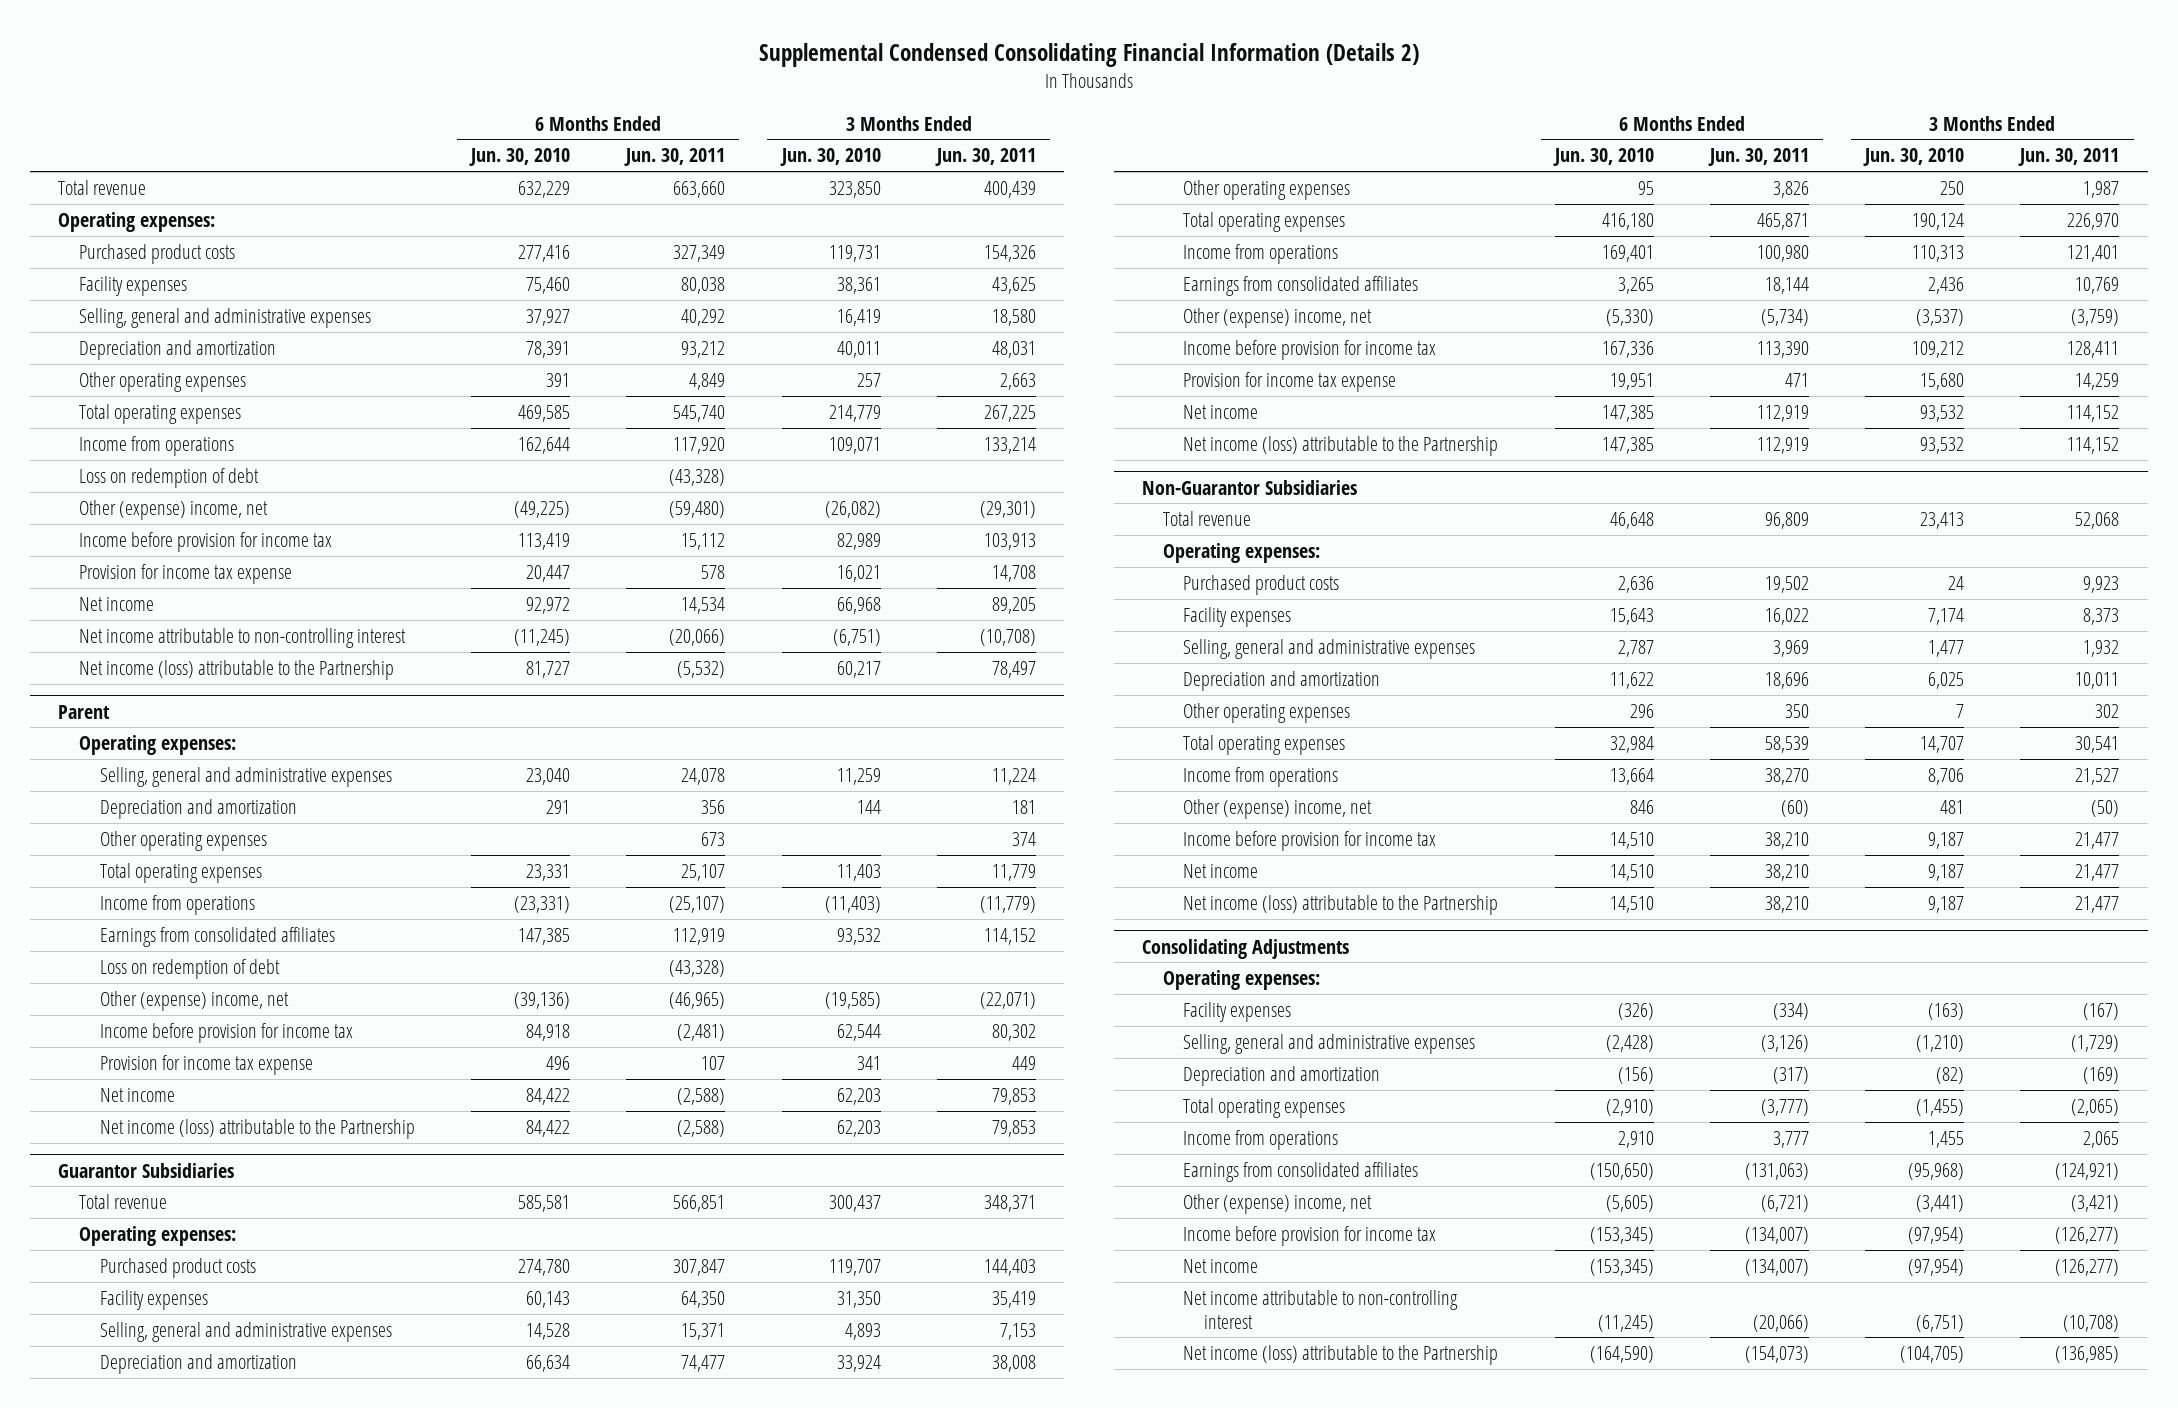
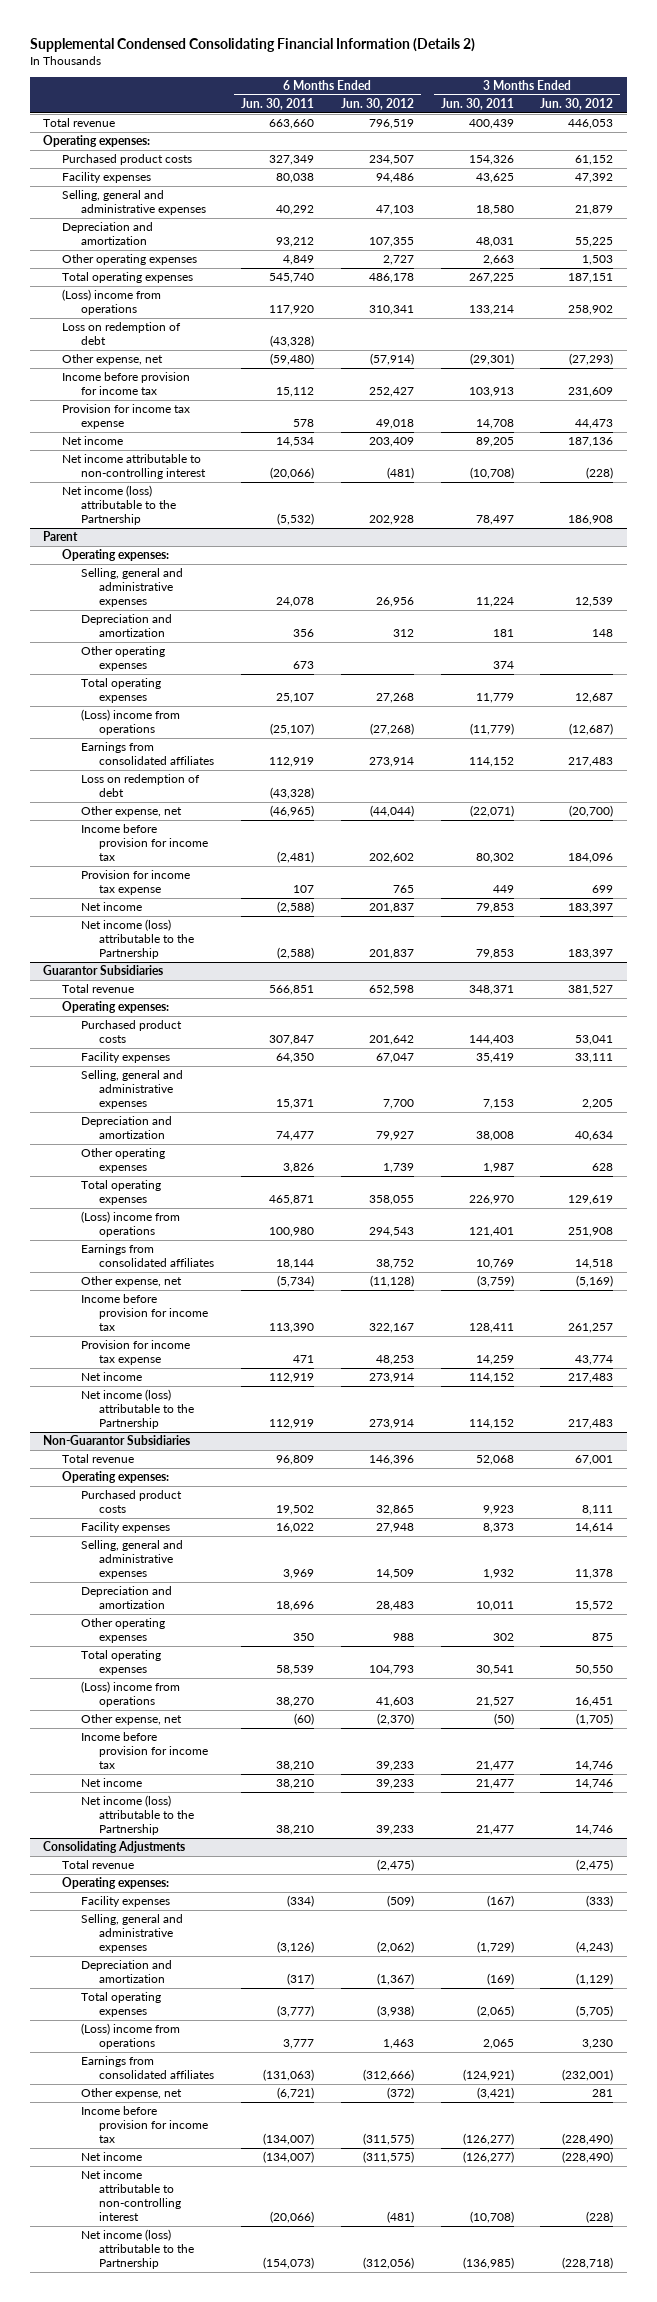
[468,148,570,167] Jun. 30, 2010 -> none
[779,148,881,167] Jun. 30, 2010 -> none
none -> [340,98,414,111] Jun. 30, 2012
none -> [540,98,614,111] Jun. 30, 2012
[79,435,235,456] Income from operations -> [62,289,162,316] (Loss) income from operations
[79,499,269,520] Other (expense) income, net -> [62,354,164,366] Other expense, net
[99,894,255,915] Income from operations -> [80,709,180,736] (Loss) income from operations
[99,990,289,1011] Other (expense) income, net -> [80,806,182,818] Other expense, net
[1183,243,1339,264] Income from operations -> [80,1211,180,1238] (Loss) income from operations
[1183,307,1373,328] Other (expense) income, net -> [80,1276,182,1288] Other expense, net
[1183,766,1339,787] Income from operations -> [80,1681,180,1708] (Loss) income from operations
[1183,798,1373,819] Other (expense) income, net -> [80,1714,182,1726] Other expense, net
none -> [62,1860,135,1870] Total revenue
[1183,1129,1339,1150] Income from operations -> [80,2023,180,2050] (Loss) income from operations
[1183,1193,1373,1214] Other (expense) income, net -> [80,2088,182,2100] Other expense, net

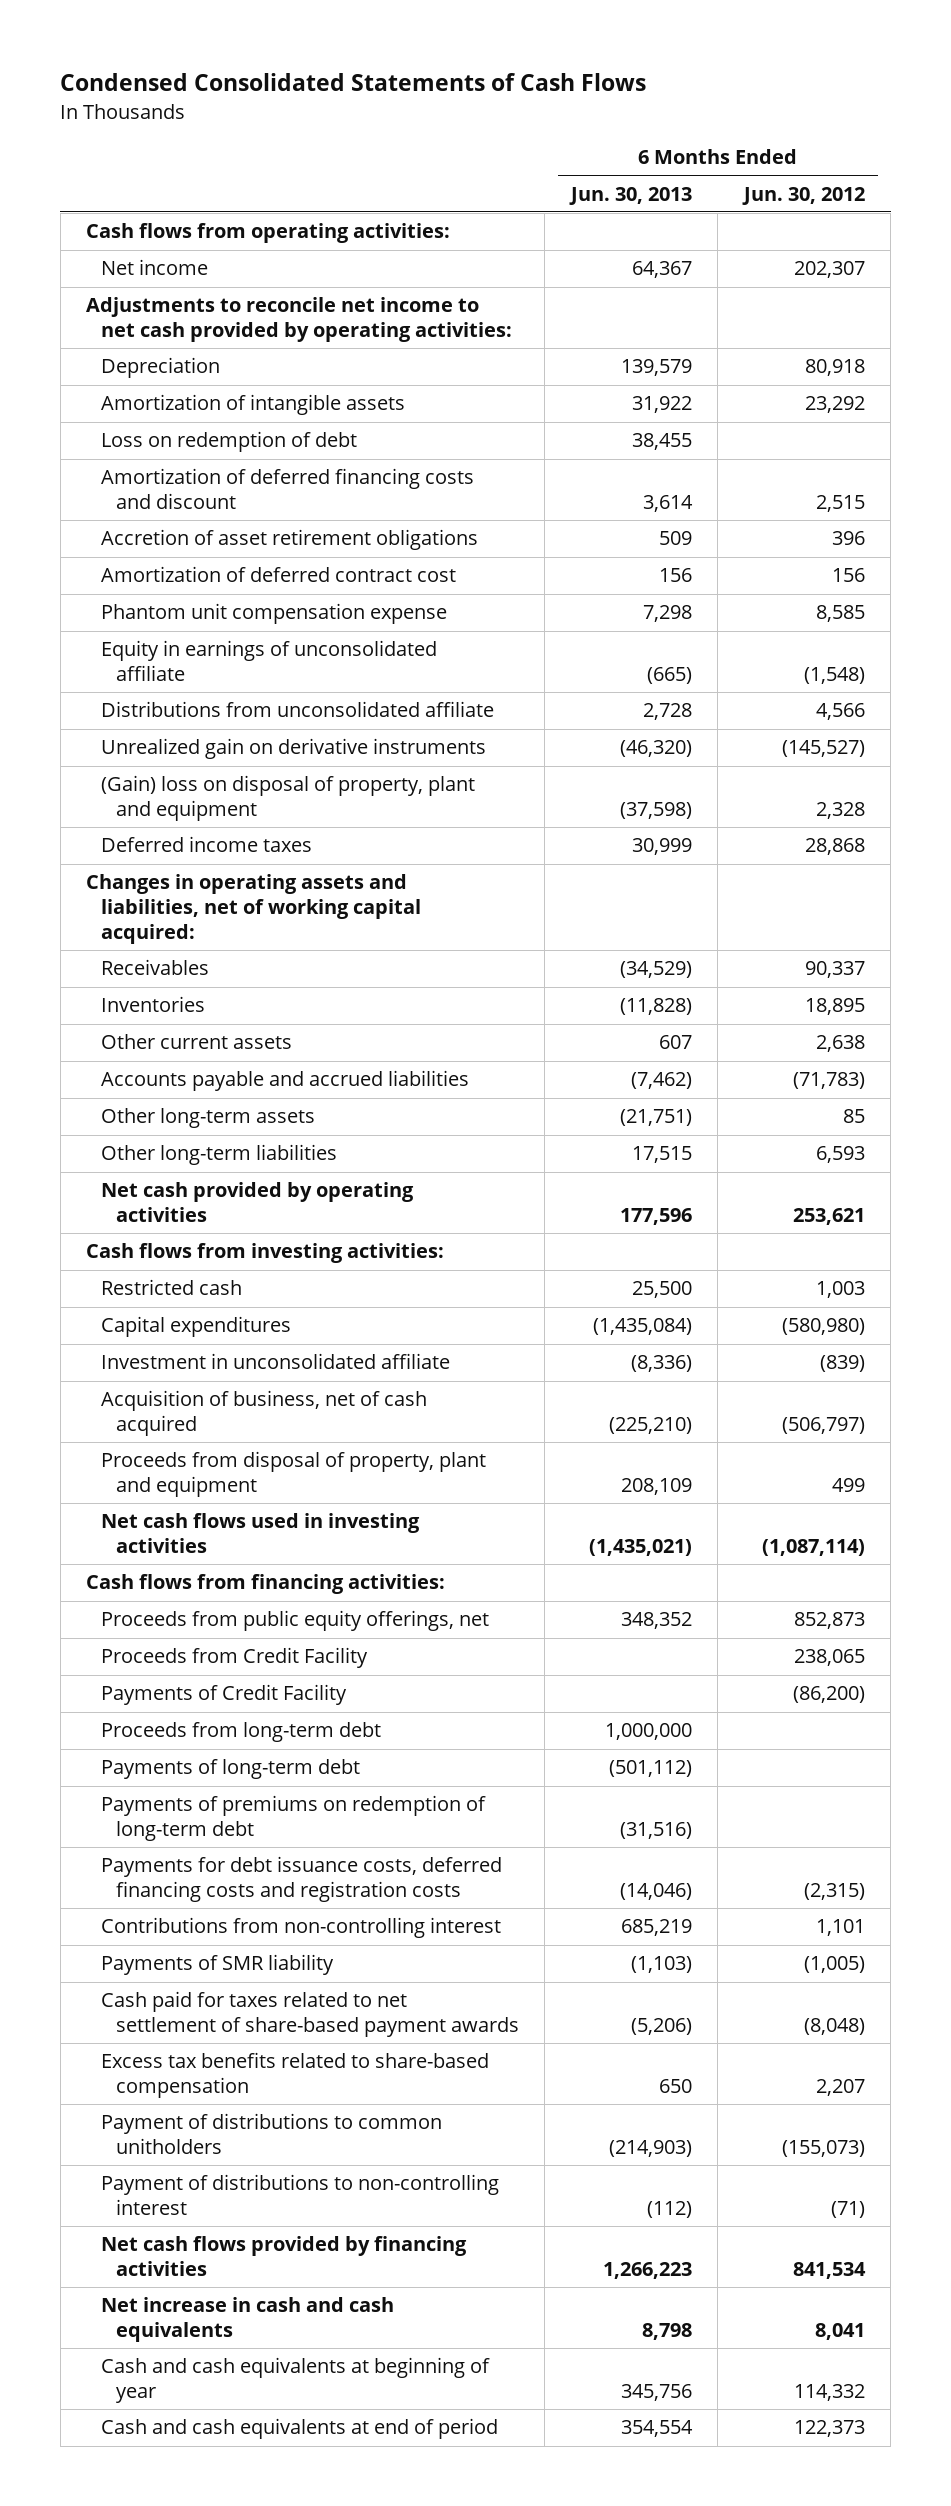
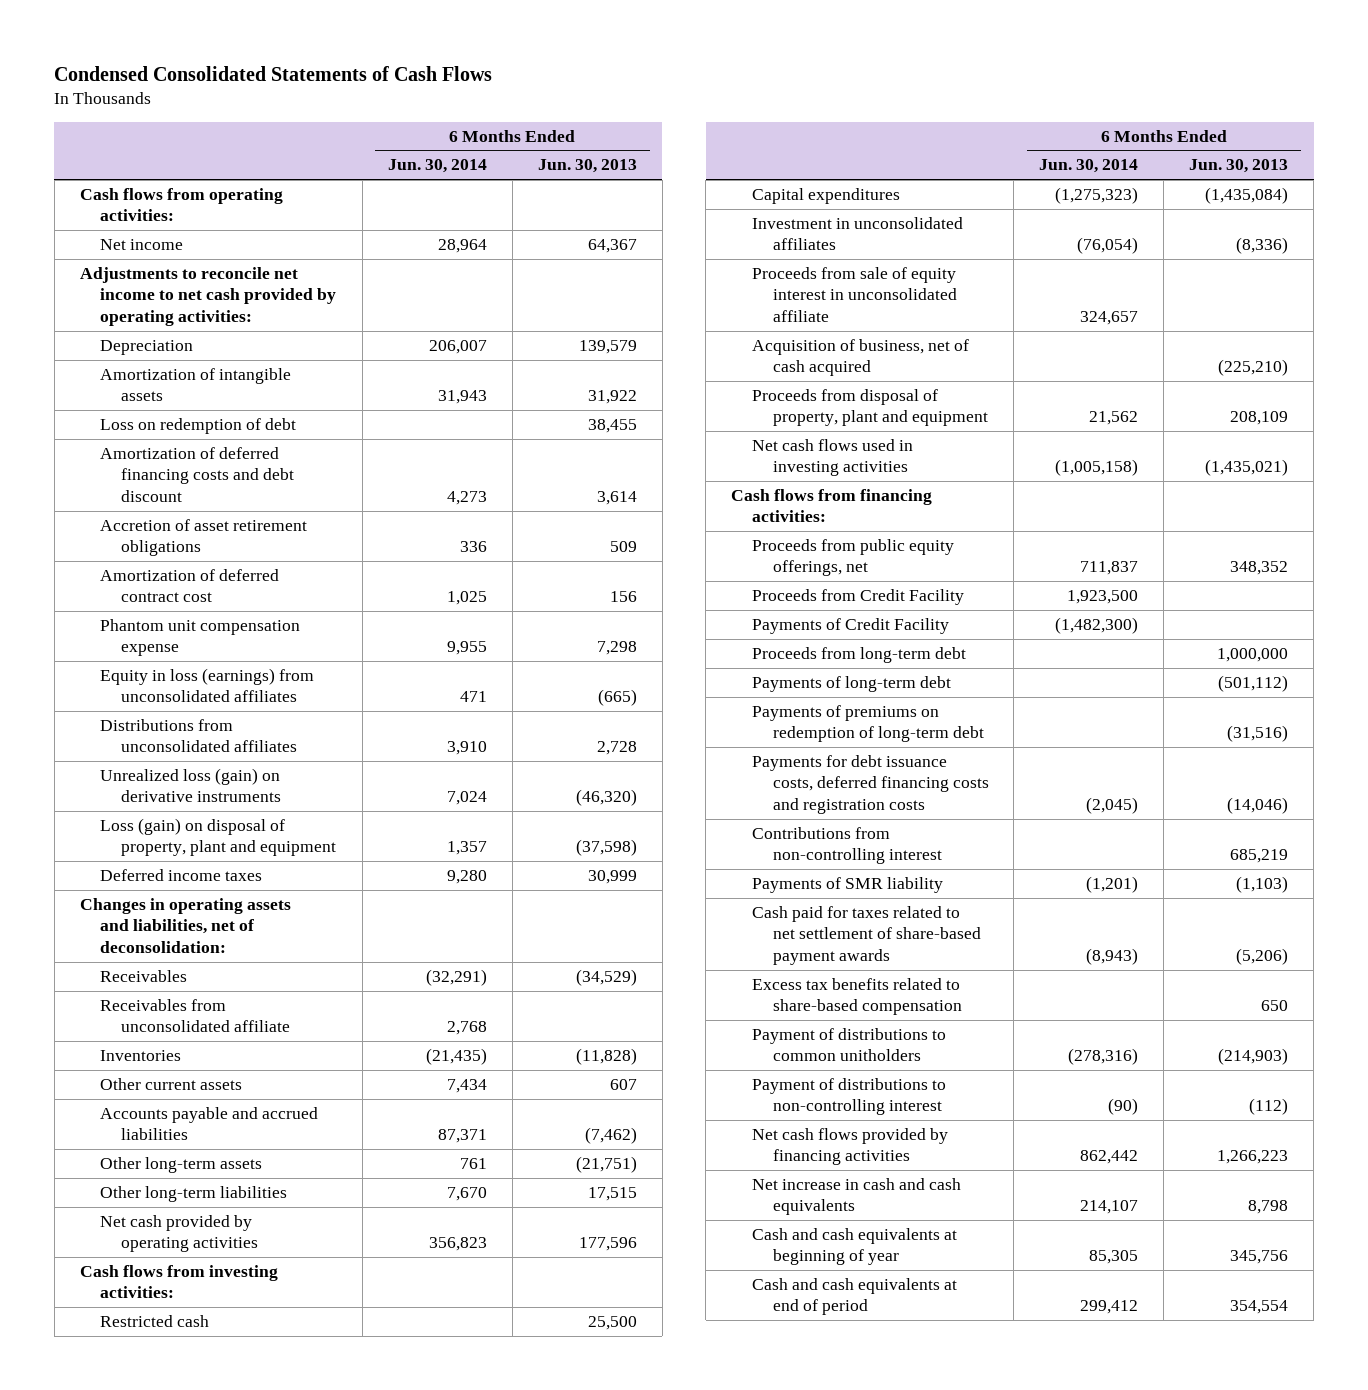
[741,186,865,205] Jun. 30, 2012 -> none
none -> [387,159,487,174] Jun. 30, 2014
[100,468,474,510] Amortization of deferred financing costs and discount -> [100,446,295,502] Amortization of deferred financing costs and debt discount
[100,640,437,682] Equity in earnings of unconsolidated affiliate -> [100,667,315,703] Equity in loss (earnings) from unconsolidated affiliates
[100,701,494,718] Distributions from unconsolidated affiliate -> [100,718,298,753] Distributions from unconsolidated affiliates
[100,738,486,760] Unrealized gain on derivative instruments -> [100,767,282,803] Unrealized loss (gain) on derivative instruments
[100,775,475,822] (Gain) loss on disposal of property, plant and equipment -> [100,817,337,857] Loss (gain) on disposal of property, plant and equipment
[86,874,421,945] Changes in operating assets and liabilities, net of working capital acquired: -> [79,897,291,953] Changes in operating assets and liabilities, net of deconsolidation:
none -> [100,998,291,1033] Receivables from unconsolidated affiliate
[100,1353,450,1370] Investment in unconsolidated affiliate -> [751,216,963,251] Investment in unconsolidated affiliates
none -> [751,266,957,322] Proceeds from sale of equity interest in unconsolidated affiliate

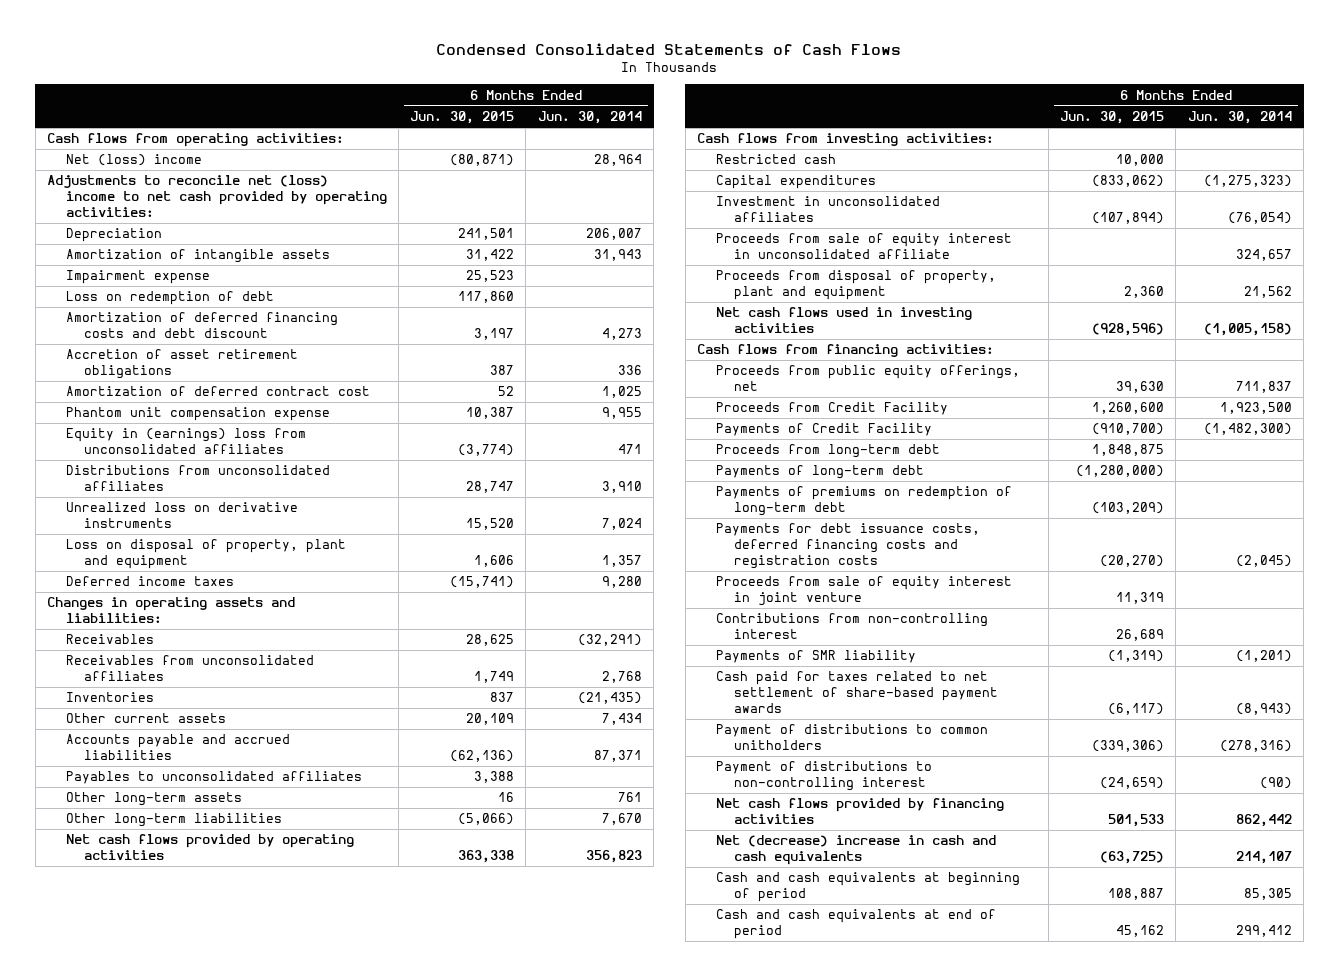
[537,159,637,174] Jun. 30, 2013 -> none
none -> [410,111,515,125] Jun. 30, 2015
[100,238,184,250] Net income -> [65,154,202,167] Net (loss) income
[79,266,337,326] Adjustments to reconcile net income to net cash provided by operating activities: -> [46,175,387,218] Adjustments to reconcile net (loss) income to net cash provided by operating activities:
none -> [65,270,210,285] Impairment expense
[100,667,315,703] Equity in loss (earnings) from unconsolidated affiliates -> [65,428,306,455] Equity in (earnings) loss from unconsolidated affiliates
[100,767,282,803] Unrealized loss (gain) on derivative instruments -> [65,502,298,529] Unrealized loss on derivative instruments
[100,817,337,857] Loss (gain) on disposal of property, plant and equipment -> [65,539,346,570] Loss on disposal of property, plant and equipment
[79,897,291,953] Changes in operating assets and liabilities, net of deconsolidation: -> [46,597,295,624] Changes in operating assets and liabilities:
[100,998,291,1033] Receivables from unconsolidated affiliate -> [65,655,314,682] Receivables from unconsolidated affiliates
none -> [65,771,362,785] Payables to unconsolidated affiliates
[100,1214,259,1253] Net cash provided by operating activities -> [65,834,354,861] Net cash flows provided by operating activities
[751,338,969,377] Acquisition of business, net of cash acquired -> none
none -> [715,576,1012,607] Proceeds from sale of equity interest in joint venture
[751,977,962,1016] Excess tax benefits related to share-based compensation -> none
[751,1177,961,1216] Net increase in cash and cash equivalents -> [715,835,996,866] Net (decrease) increase in cash and cash equivalents
[751,1227,957,1266] Cash and cash equivalents at beginning of year -> [715,872,1020,903] Cash and cash equivalents at beginning of period

